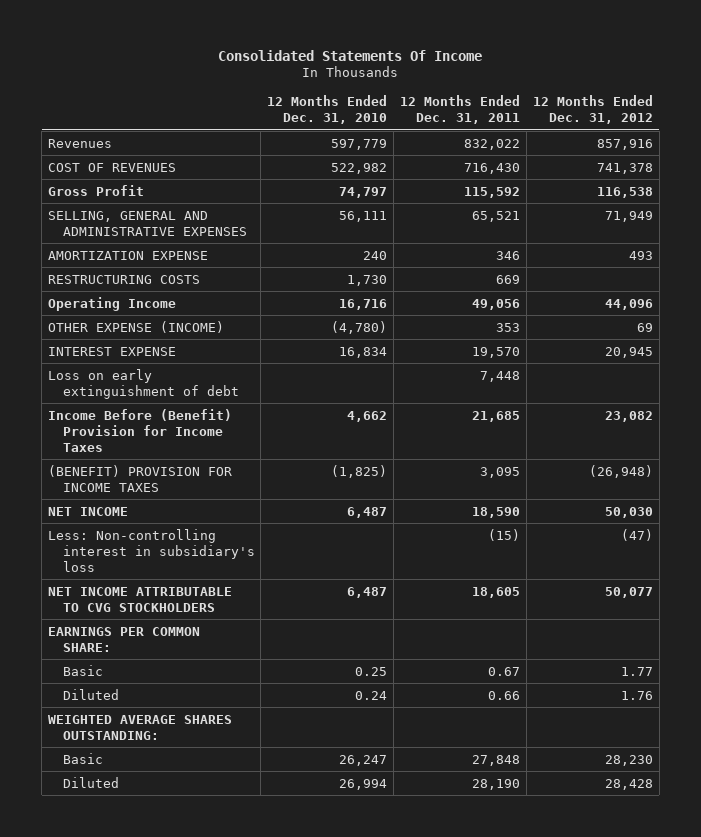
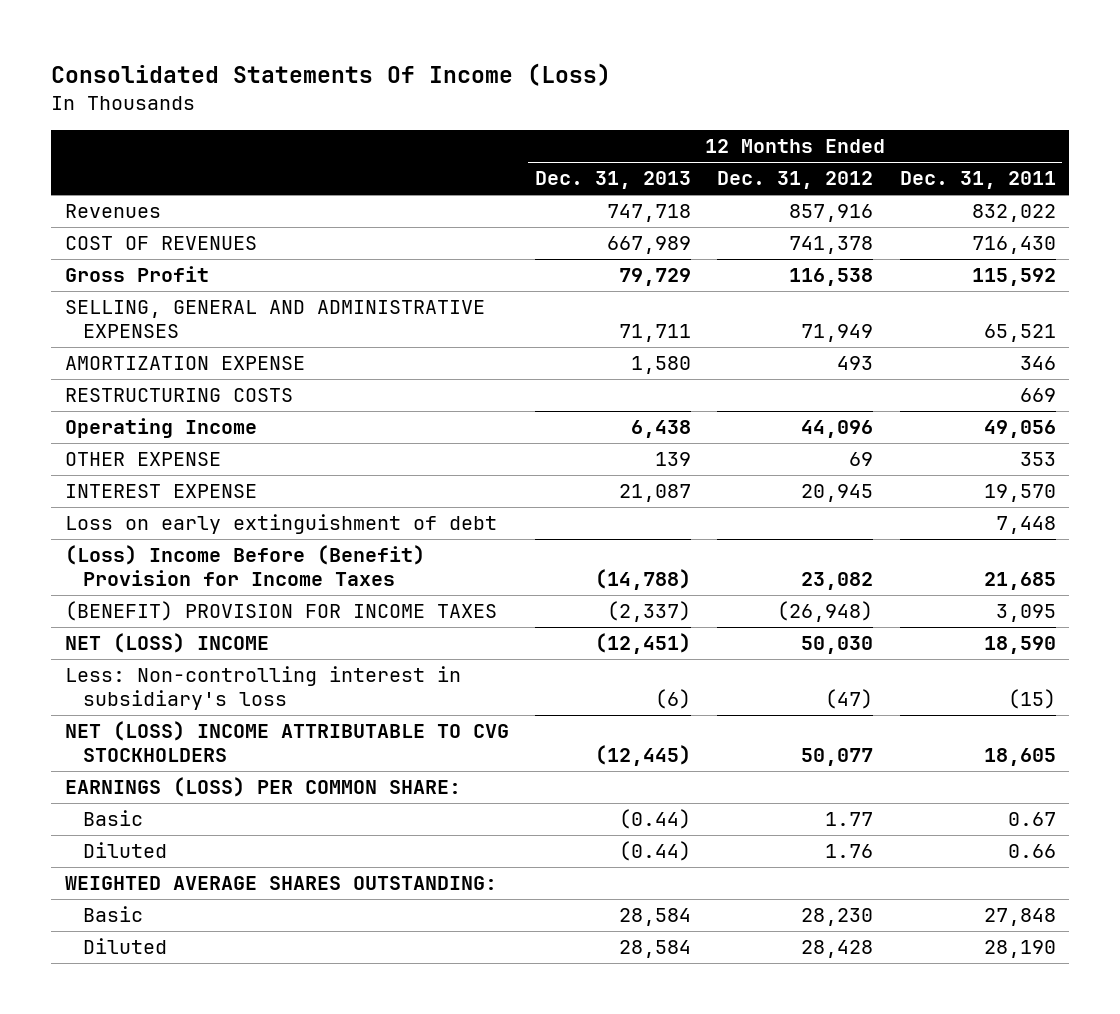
[218,49,483,61] Consolidated Statements Of Income -> [51,62,612,86] Consolidated Statements Of Income (Loss)
[267,95,388,125] 12 Months Ended Dec. 31, 2010 -> none
none -> [534,171,691,190] Dec. 31, 2013
[47,320,224,333] OTHER EXPENSE (INCOME) -> [64,452,221,467] OTHER EXPENSE
[47,408,232,452] Income Before (Benefit) Provision for Income Taxes -> [64,545,425,586] (Loss) Income Before (Benefit) Provision for Income Taxes
[47,506,128,516] NET INCOME -> [64,633,269,654] NET (LOSS) INCOME
[47,586,232,612] NET INCOME ATTRIBUTABLE TO CVG STOCKHOLDERS -> [64,721,509,762] NET (LOSS) INCOME ATTRIBUTABLE TO CVG STOCKHOLDERS
[47,626,200,652] EARNINGS PER COMMON SHARE: -> [64,777,461,798] EARNINGS (LOSS) PER COMMON SHARE:

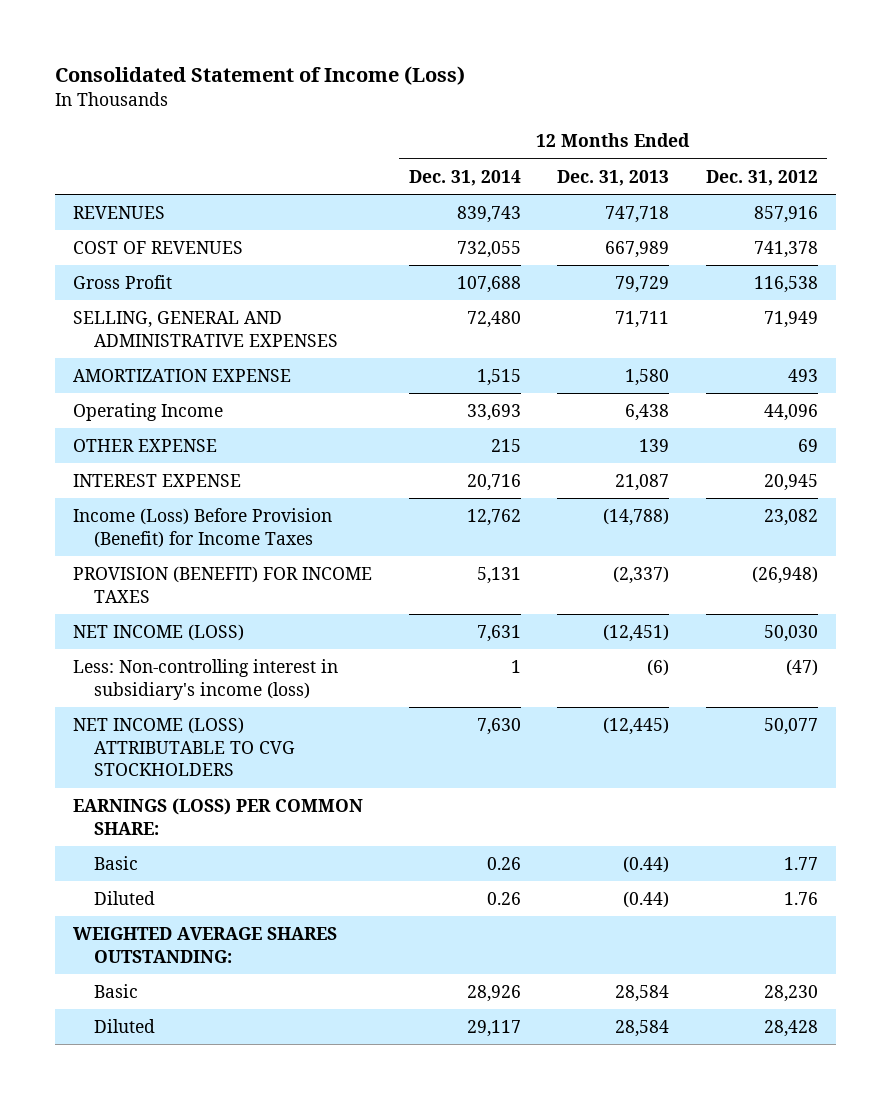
[51,62,612,86] Consolidated Statements Of Income (Loss) -> [54,66,465,86] Consolidated Statement of Income (Loss)
[899,171,1056,190] Dec. 31, 2011 -> none
none -> [408,169,521,186] Dec. 31, 2014
[64,204,161,219] Revenues -> [73,206,166,220] REVENUES
[64,388,293,403] RESTRUCTURING COSTS -> none
[64,514,497,535] Loss on early extinguishment of debt -> none
[64,545,425,586] (Loss) Income Before (Benefit) Provision for Income Taxes -> [73,508,333,548] Income (Loss) Before Provision (Benefit) for Income Taxes
[64,601,497,622] (BENEFIT) PROVISION FOR INCOME TAXES -> [73,566,373,603] PROVISION (BENEFIT) FOR INCOME TAXES
[64,633,269,654] NET (LOSS) INCOME -> [73,624,245,642] NET INCOME (LOSS)
[64,666,461,710] Less: Non-controlling interest in subsidiary's loss -> [73,659,339,700] Less: Non-controlling interest in subsidiary's income (loss)
[64,721,509,762] NET (LOSS) INCOME ATTRIBUTABLE TO CVG STOCKHOLDERS -> [73,717,296,777] NET INCOME (LOSS) ATTRIBUTABLE TO CVG STOCKHOLDERS

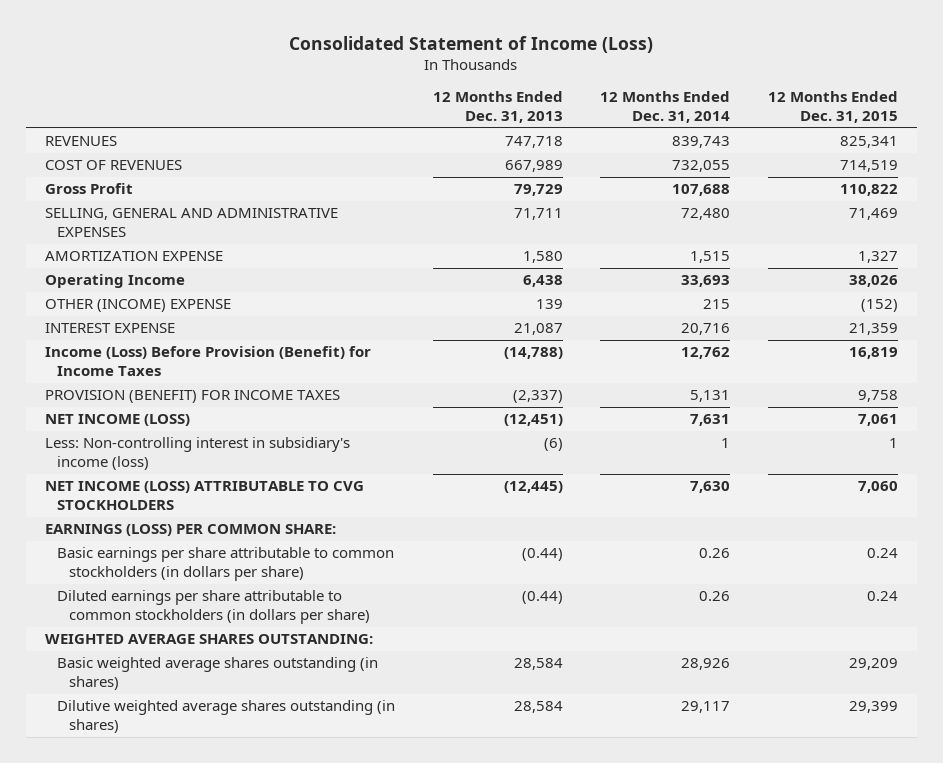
[705,169,818,186] Dec. 31, 2012 -> none
none -> [767,91,898,124] 12 Months Ended Dec. 31, 2015
[73,439,218,453] OTHER EXPENSE -> [45,299,232,313] OTHER (INCOME) EXPENSE
[94,856,139,871] Basic -> [57,547,395,582] Basic earnings per share attributable to common stockholders (in dollars per share)
[94,891,156,906] Diluted -> [57,590,371,625] Diluted earnings per share attributable to common stockholders (in dollars per share)
[94,984,139,999] Basic -> [57,657,379,691] Basic weighted average shares outstanding (in shares)
[94,1019,156,1034] Diluted -> [57,700,396,734] Dilutive weighted average shares outstanding (in shares)

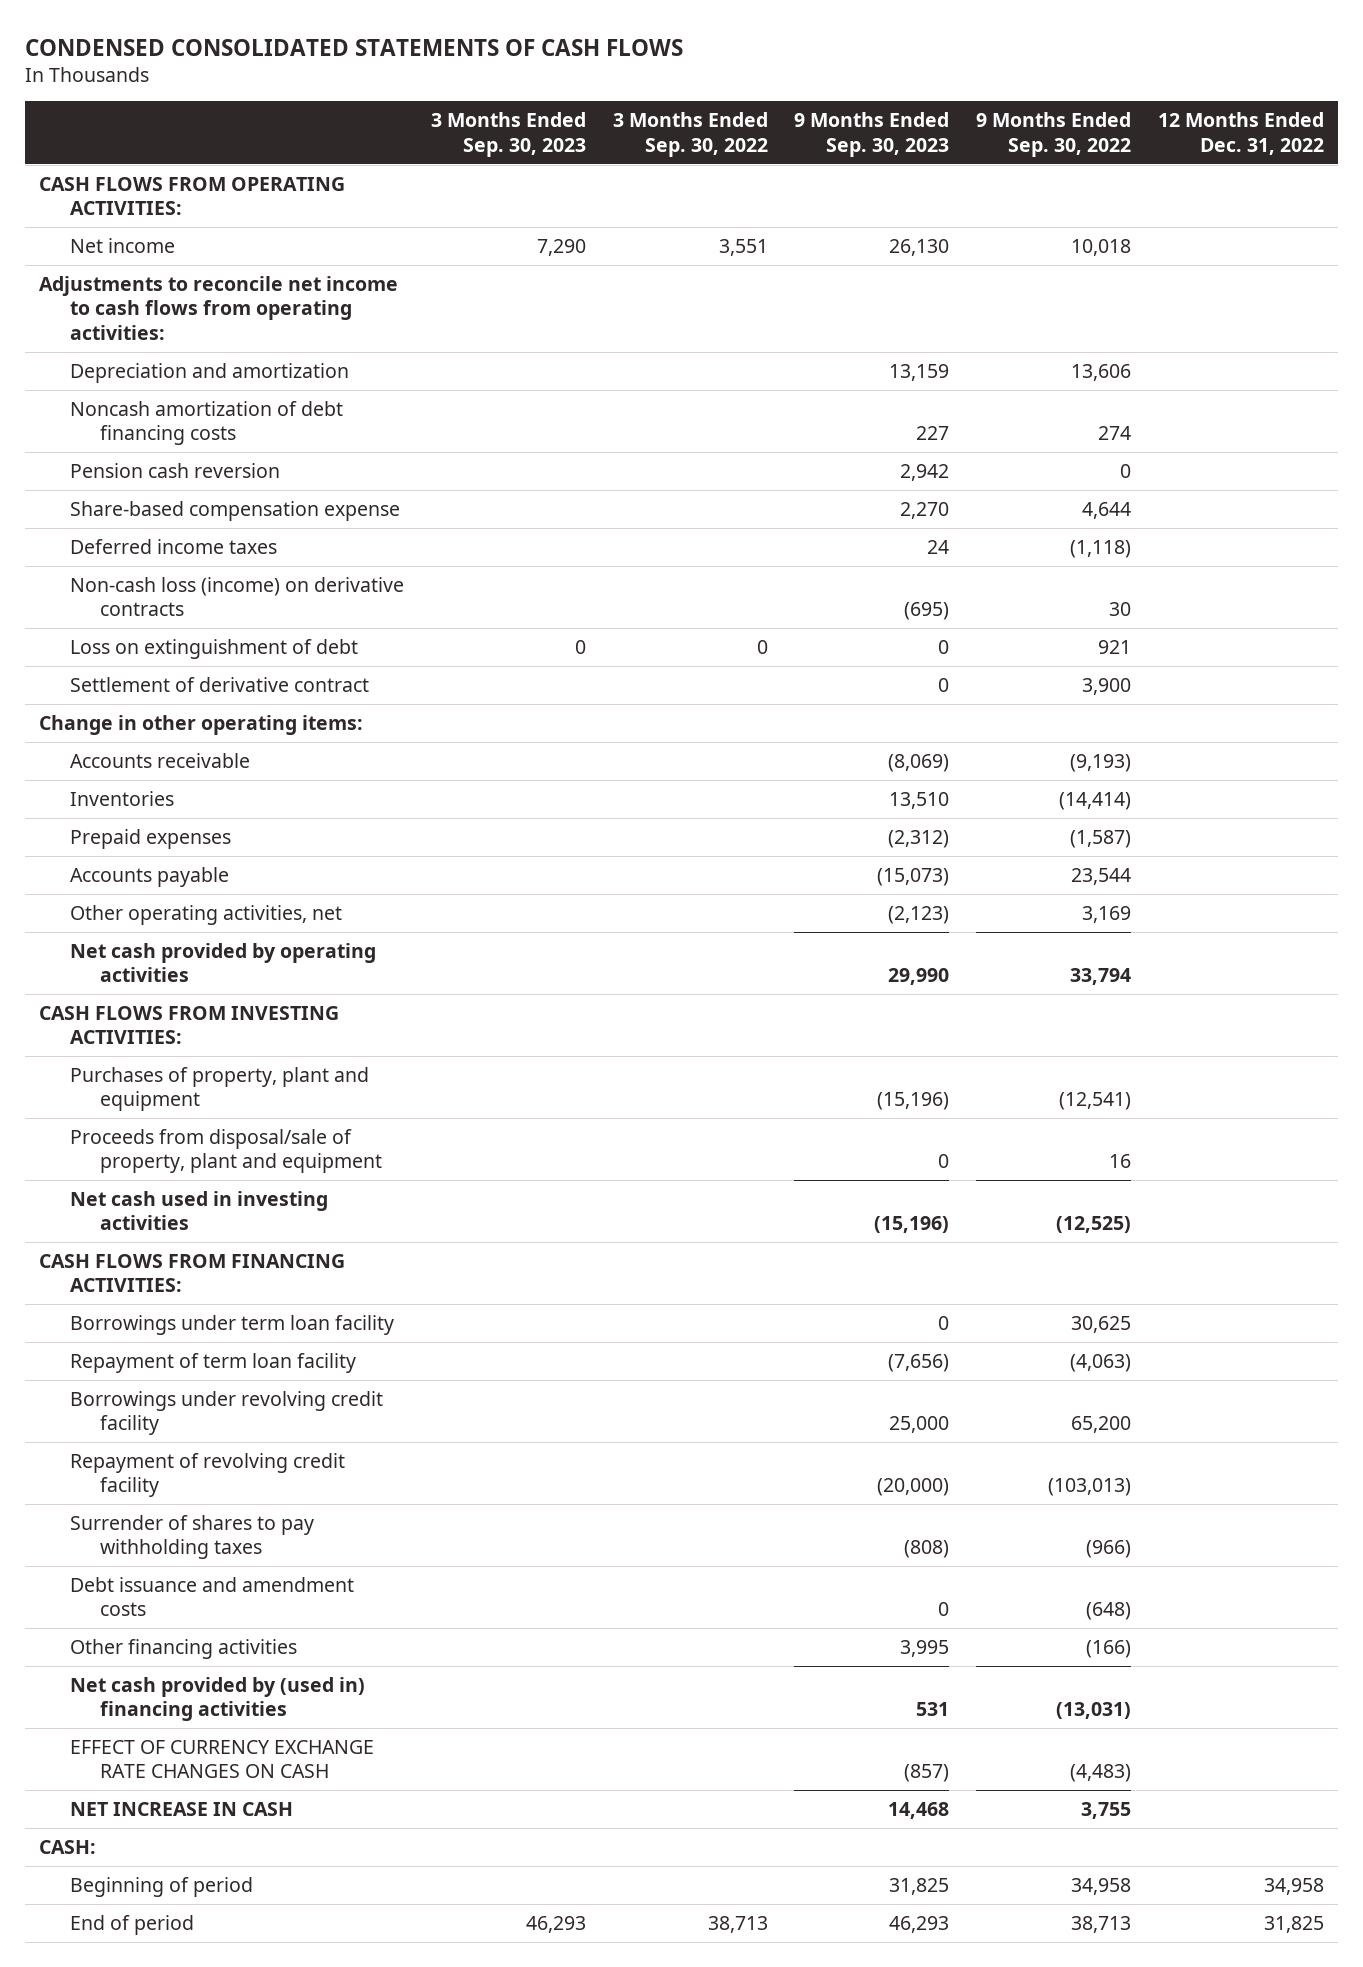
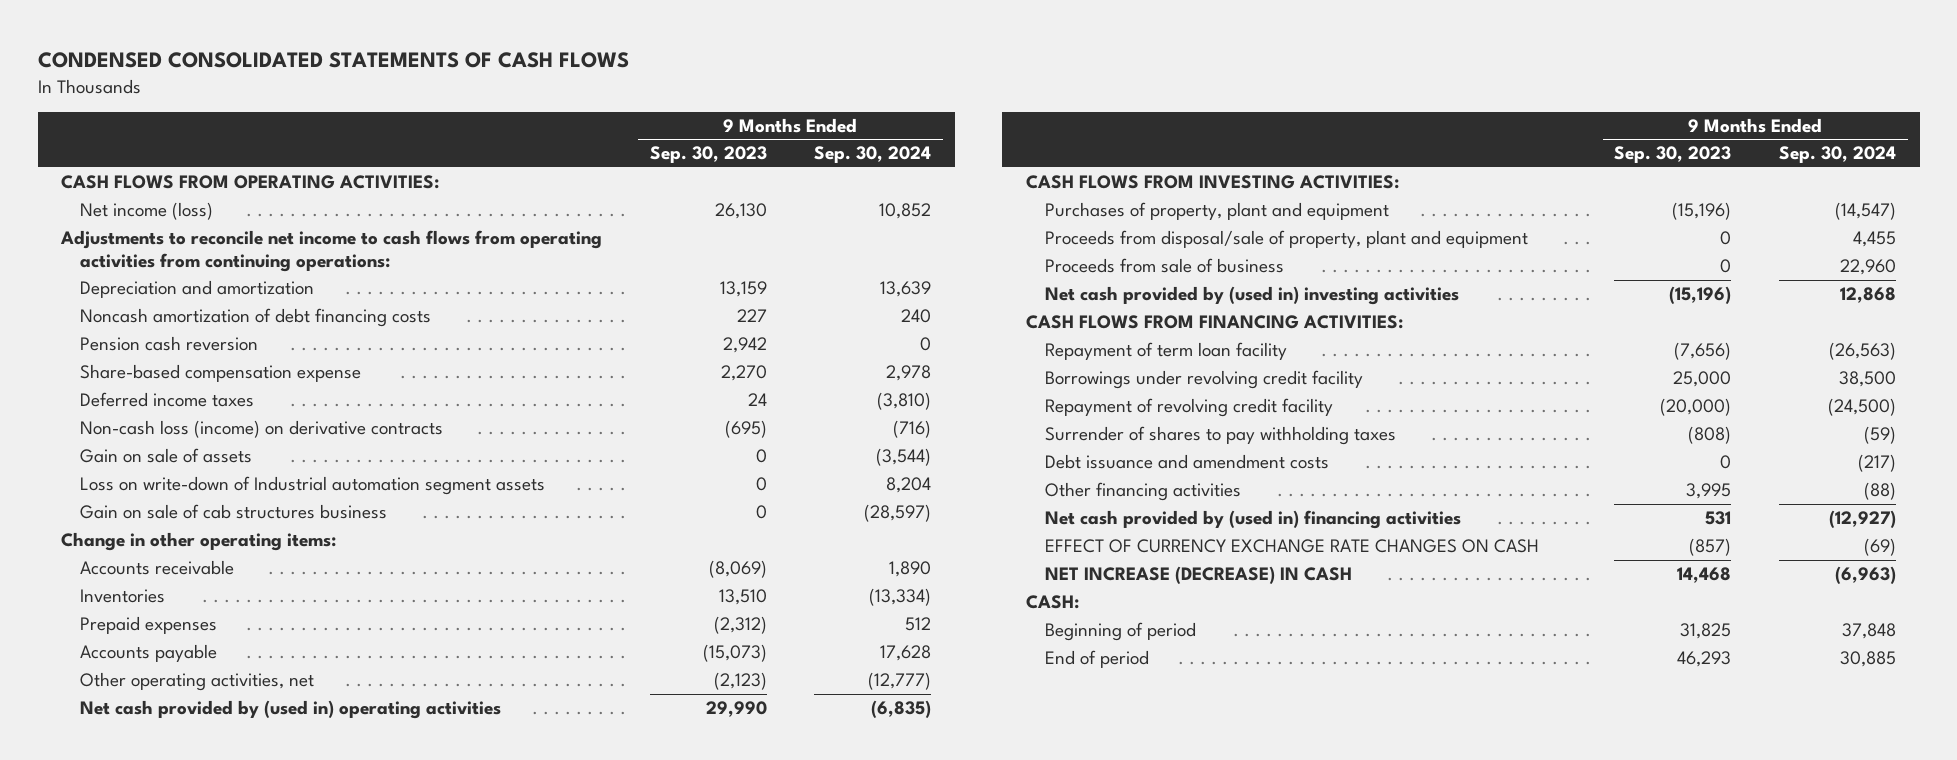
[430,112,586,157] 3 Months Ended Sep. 30, 2023 -> none
[612,112,768,157] 3 Months Ended Sep. 30, 2022 -> none
[976,112,1132,157] 9 Months Ended Sep. 30, 2022 -> none
[1158,112,1325,155] 12 Months Ended Dec. 31, 2022 -> none
none -> [814,146,932,164] Sep. 30, 2024
[69,237,175,253] Net income -> [79,202,213,221] Net income (loss)
[38,275,398,340] Adjustments to reconcile net income to cash flows from operating activities: -> [60,230,603,272] Adjustments to reconcile net income to cash flows from operating activities from continuing operations:
[69,638,358,659] Loss on extinguishment of debt -> none
[69,676,369,692] Settlement of derivative contract -> none
none -> [79,448,252,464] Gain on sale of assets
none -> [79,476,545,496] Loss on write-down of Industrial automation segment assets
none -> [79,504,387,520] Gain on sale of cab structures business
[69,942,376,983] Net cash provided by operating activities -> [79,700,501,720] Net cash provided by (used in) operating activities
none -> [1044,258,1284,274] Proceeds from sale of business
[69,1190,328,1231] Net cash used in investing activities -> [1044,286,1459,306] Net cash provided by (used in) investing activities
[69,1314,394,1335] Borrowings under term loan facility -> none
[69,1801,293,1816] NET INCREASE IN CASH -> [1044,566,1352,585] NET INCREASE (DECREASE) IN CASH

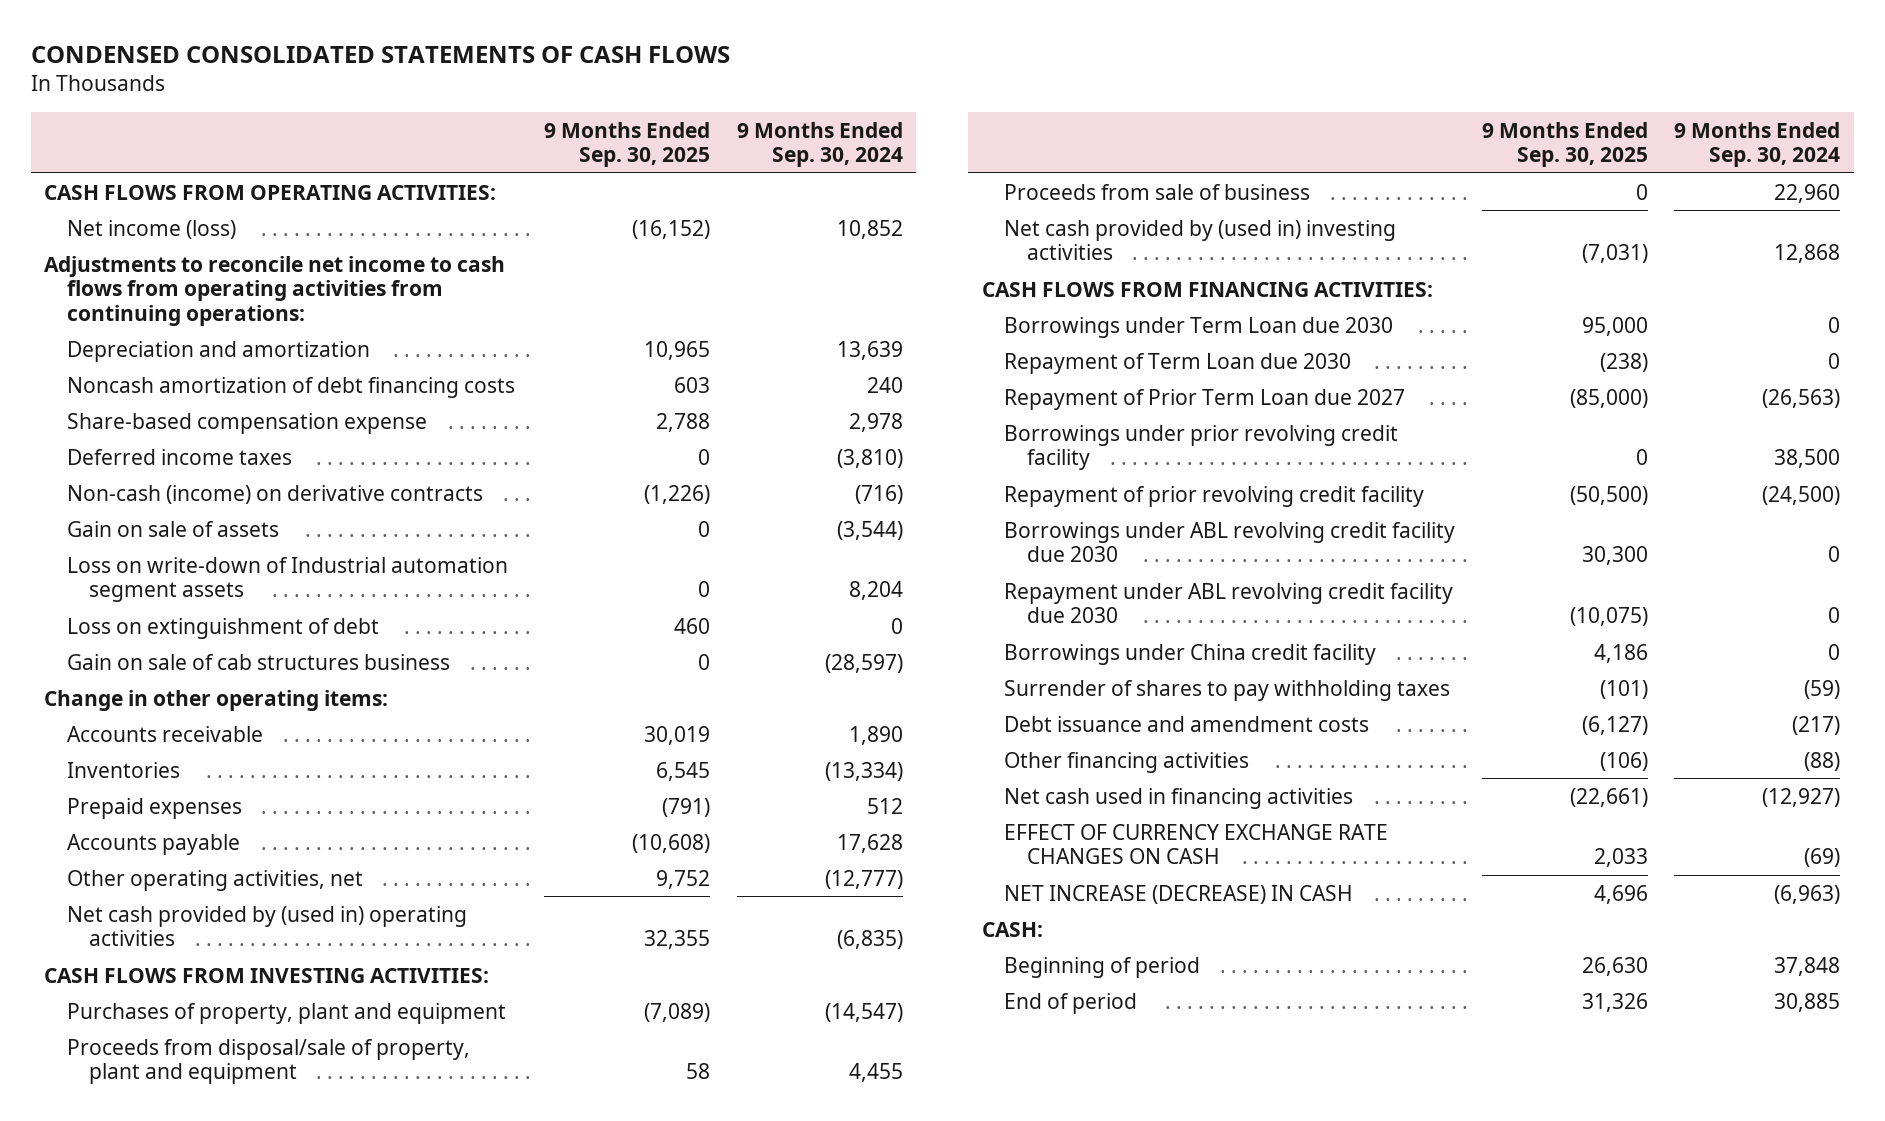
[649,146,767,164] Sep. 30, 2023 -> none
none -> [544,121,711,168] 9 Months Ended Sep. 30, 2025
[79,336,258,352] Pension cash reversion -> none
[79,420,443,439] Non-cash loss (income) on derivative contracts -> [66,484,483,504] Non-cash (income) on derivative contracts
none -> [66,617,379,639] Loss on extinguishment of debt
none -> [1004,316,1394,338] Borrowings under Term Loan due 2030
none -> [1004,352,1352,374] Repayment of Term Loan due 2030
[1044,342,1287,361] Repayment of term loan facility -> [1004,388,1406,410] Repayment of Prior Term Loan due 2027
[1044,370,1363,390] Borrowings under revolving credit facility -> [1004,424,1399,471] Borrowings under prior revolving credit facility
[1044,398,1333,418] Repayment of revolving credit facility -> [1004,485,1425,507] Repayment of prior revolving credit facility
none -> [1004,521,1456,563] Borrowings under ABL revolving credit facility due 2030
none -> [1004,582,1454,624] Repayment under ABL revolving credit facility due 2030
none -> [1004,643,1377,665] Borrowings under China credit facility
[1044,510,1461,530] Net cash provided by (used in) financing activities -> [1004,787,1354,809] Net cash used in financing activities

